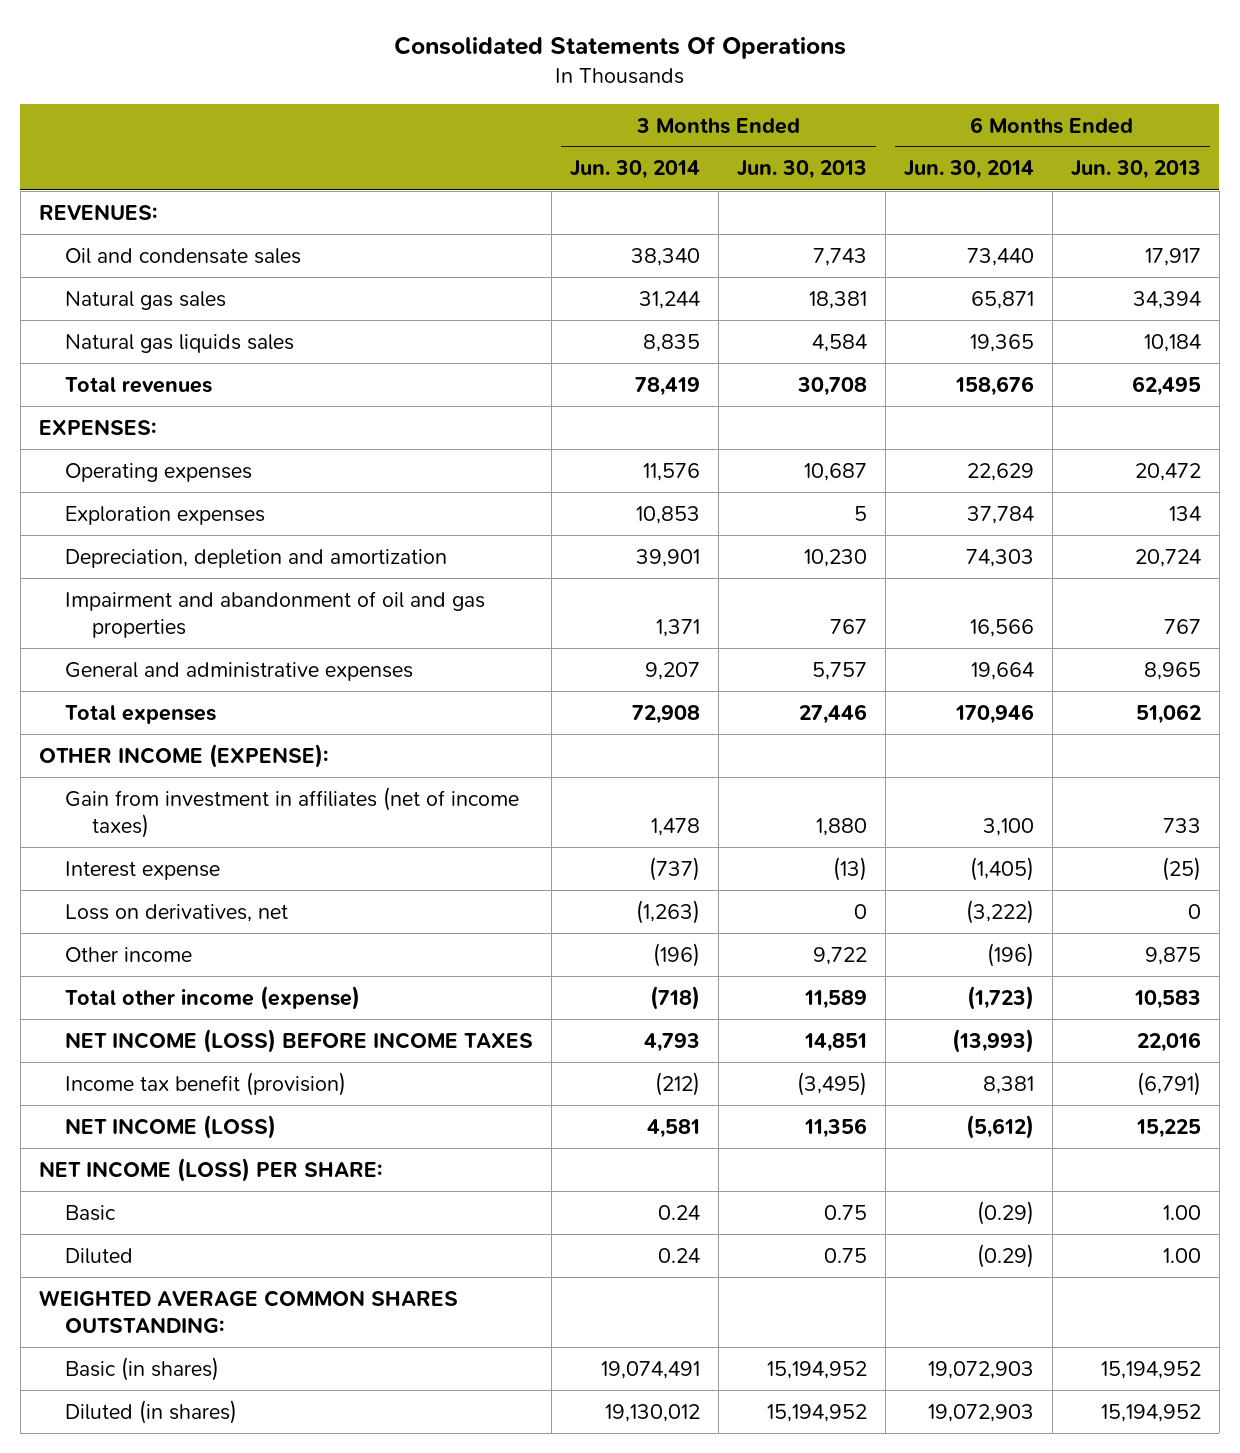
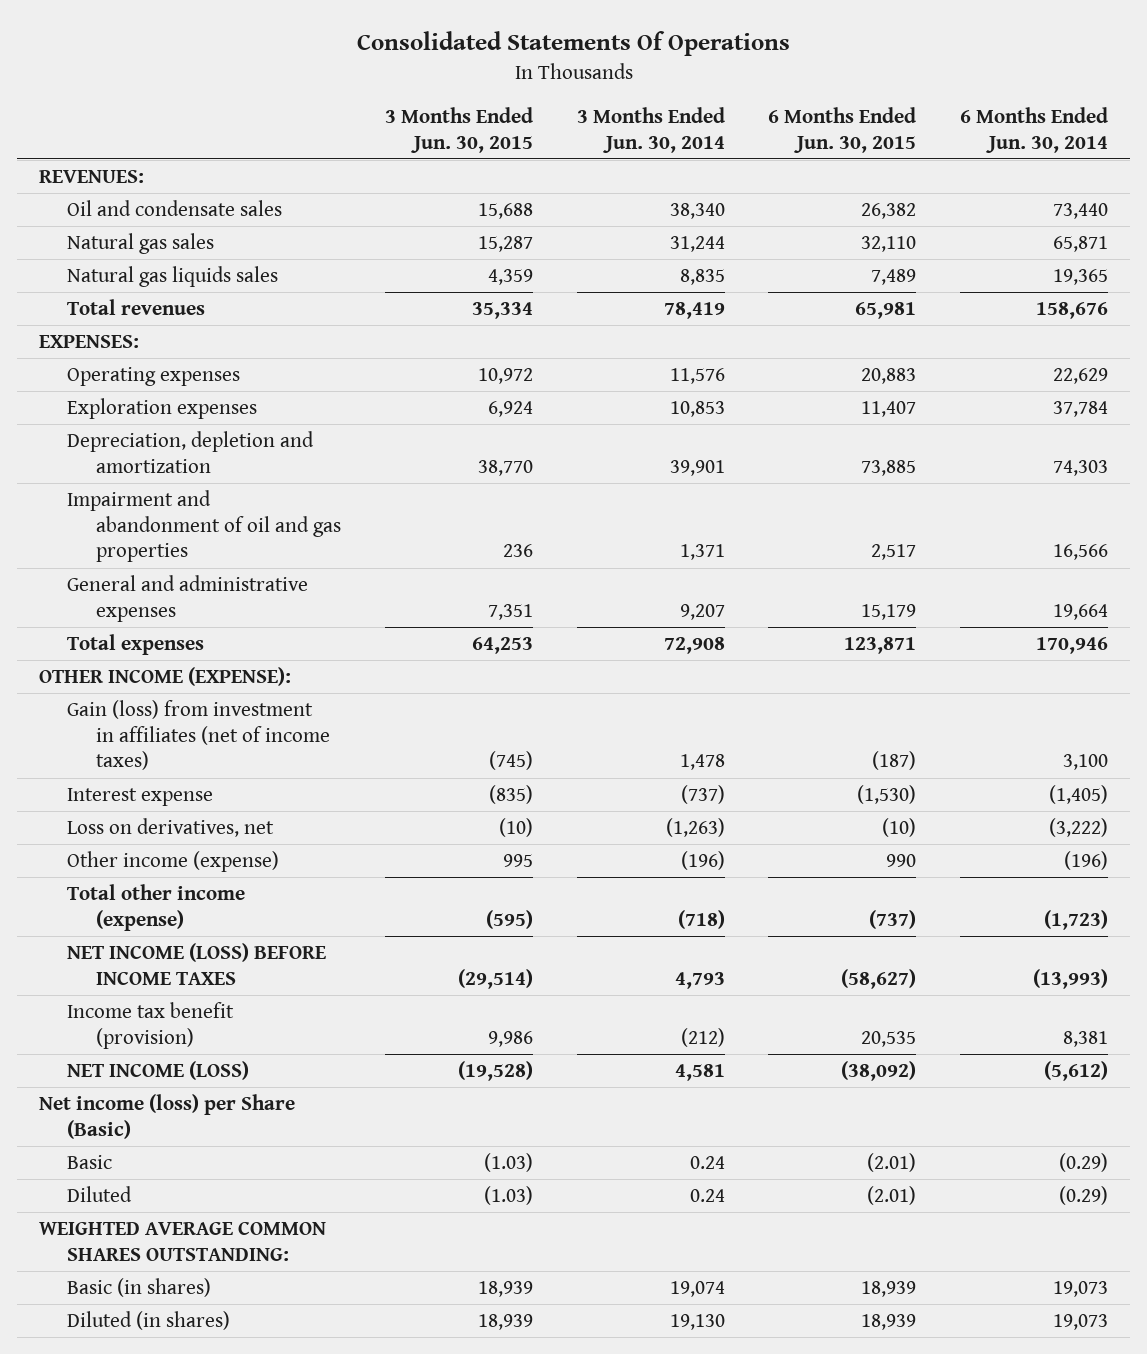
[737,160,868,180] Jun. 30, 2013 -> none
[1070,160,1201,180] Jun. 30, 2013 -> none
none -> [384,107,533,153] 3 Months Ended Jun. 30, 2015
none -> [768,107,917,153] 6 Months Ended Jun. 30, 2015
[65,786,520,839] Gain from investment in affiliates (net of income taxes) -> [67,700,330,771] Gain (loss) from investment in affiliates (net of income taxes)
[65,946,193,962] Other income -> [67,851,280,873] Other income (expense)
[38,1157,382,1182] NET INCOME (LOSS) PER SHARE: -> [39,1094,296,1139] Net income (loss) per Share (Basic)
[601,1360,701,1379] 19,074,491 -> [669,1281,725,1298] 19,074
[927,1360,1034,1379] 19,072,903 -> [1053,1281,1109,1298] 19,073
[605,1403,701,1422] 19,130,012 -> [669,1314,725,1331] 19,130
[927,1403,1034,1422] 19,072,903 -> [1053,1314,1109,1331] 19,073

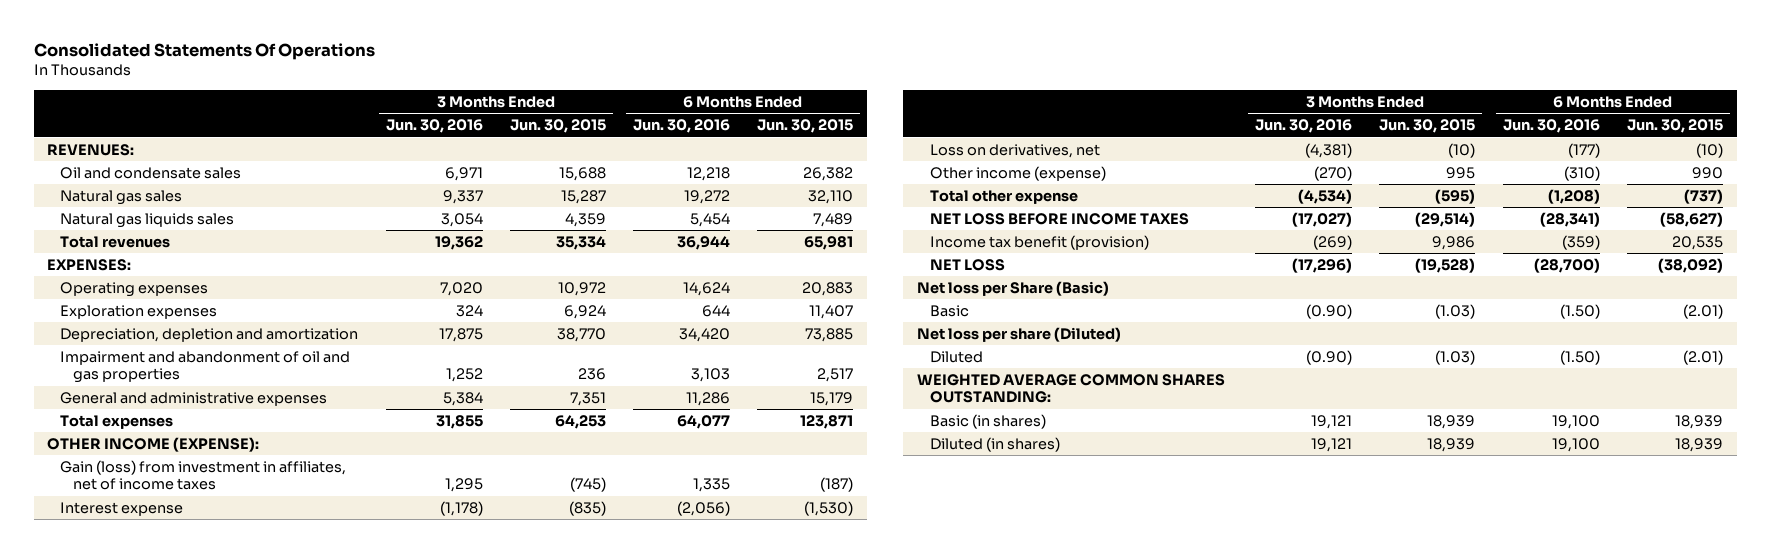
[576,107,725,153] 3 Months Ended Jun. 30, 2014 -> none
[960,107,1109,153] 6 Months Ended Jun. 30, 2014 -> none
none -> [385,119,483,134] Jun. 30, 2016
none -> [633,119,731,134] Jun. 30, 2016
[67,700,330,771] Gain (loss) from investment in affiliates (net of income taxes) -> [60,459,347,491] Gain (loss) from investment in affiliates, net of income taxes
[67,884,246,931] Total other income (expense) -> [929,189,1078,204] Total other expense
[67,943,327,985] NET INCOME (LOSS) BEFORE INCOME TAXES -> [929,212,1189,225] NET LOSS BEFORE INCOME TAXES
[67,1061,250,1081] NET INCOME (LOSS) -> [929,258,1005,271] NET LOSS
[39,1094,296,1139] Net income (loss) per Share (Basic) -> [916,280,1109,296] Net loss per Share (Basic)
none -> [916,326,1121,342] Net loss per share (Diluted)

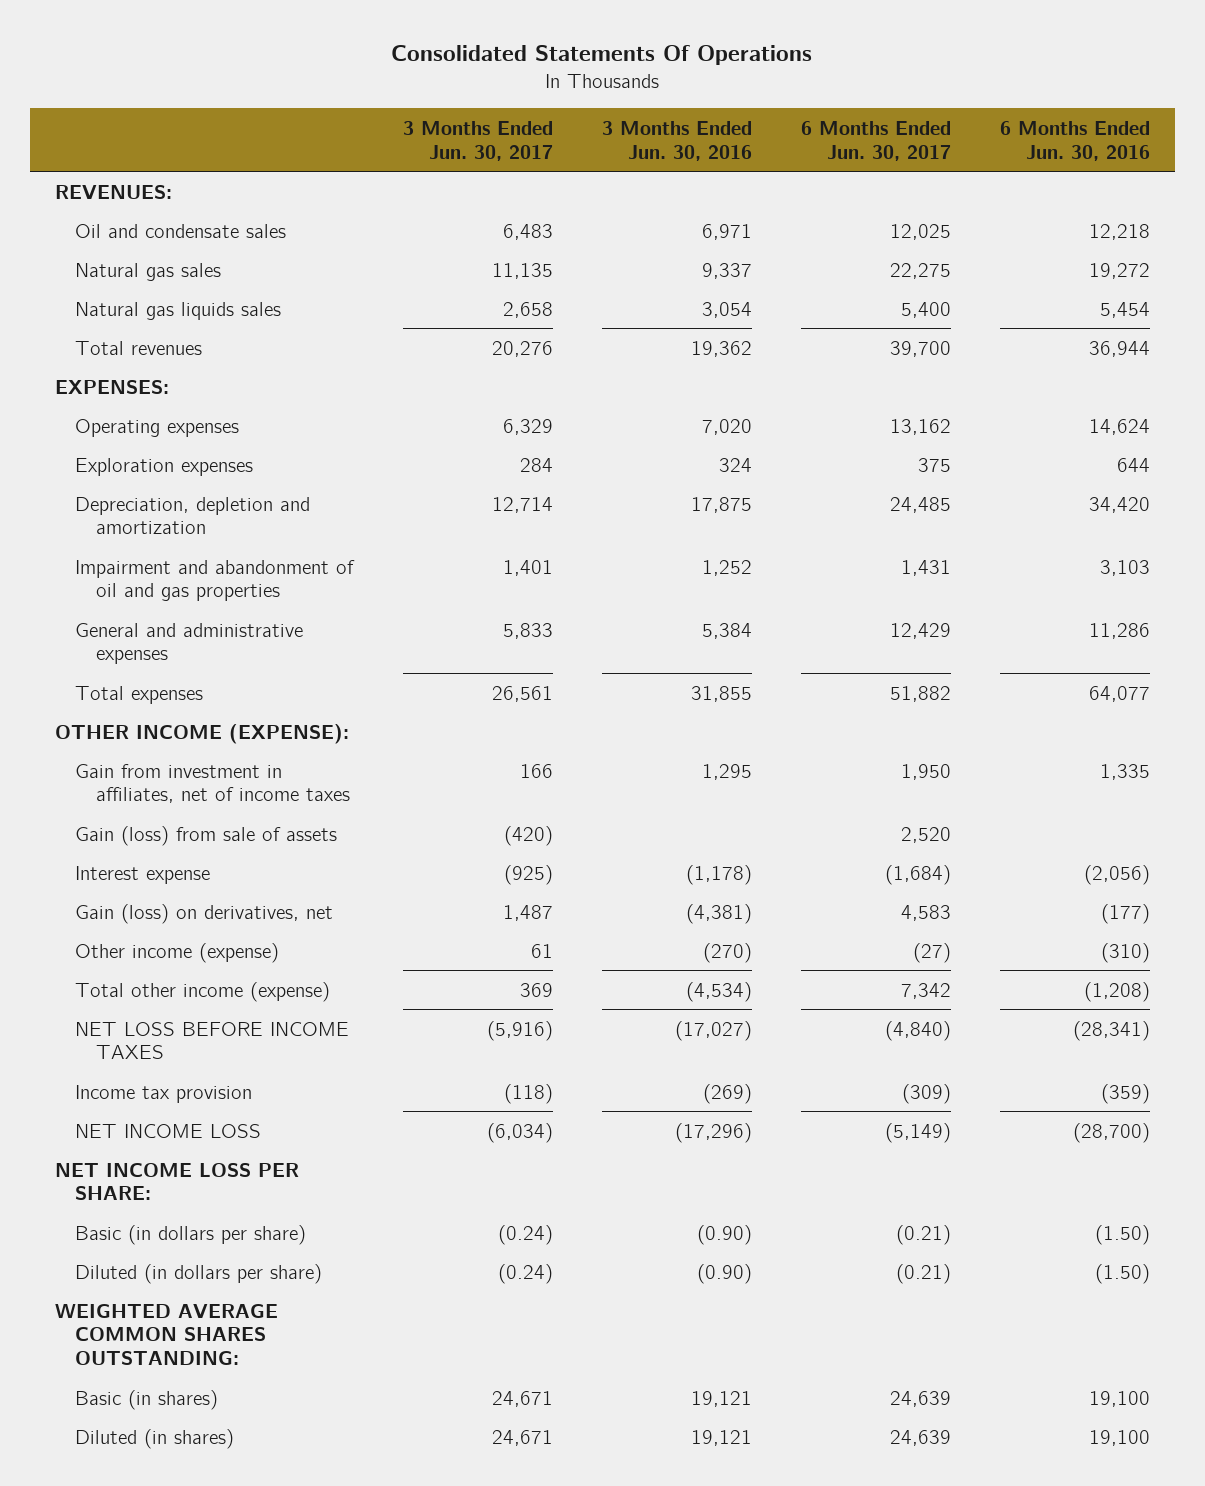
[509,119,606,134] Jun. 30, 2015 -> none
[757,119,854,134] Jun. 30, 2015 -> none
none -> [402,120,553,161] 3 Months Ended Jun. 30, 2017
none -> [800,120,951,161] 6 Months Ended Jun. 30, 2017
[60,459,347,491] Gain (loss) from investment in affiliates, net of income taxes -> [75,763,350,804] Gain from investment in affiliates, net of income taxes
none -> [75,825,338,846] Gain (loss) from sale of assets
[929,143,1100,158] Loss on derivatives, net -> [75,903,334,924] Gain (loss) on derivatives, net
[929,189,1078,204] Total other expense -> [75,981,331,1002] Total other income (expense)
[916,326,1121,342] Net loss per share (Diluted) -> none
[929,234,1149,250] Income tax benefit (provision) -> [75,1084,253,1103] Income tax provision
[929,258,1005,271] NET LOSS -> [75,1123,262,1138] NET INCOME LOSS
[916,280,1109,296] Net loss per Share (Basic) -> [54,1162,299,1201] NET INCOME LOSS PER SHARE:
[929,304,969,317] Basic -> [75,1224,307,1245] Basic (in dollars per share)
[929,350,983,363] Diluted -> [75,1263,323,1284] Diluted (in dollars per share)

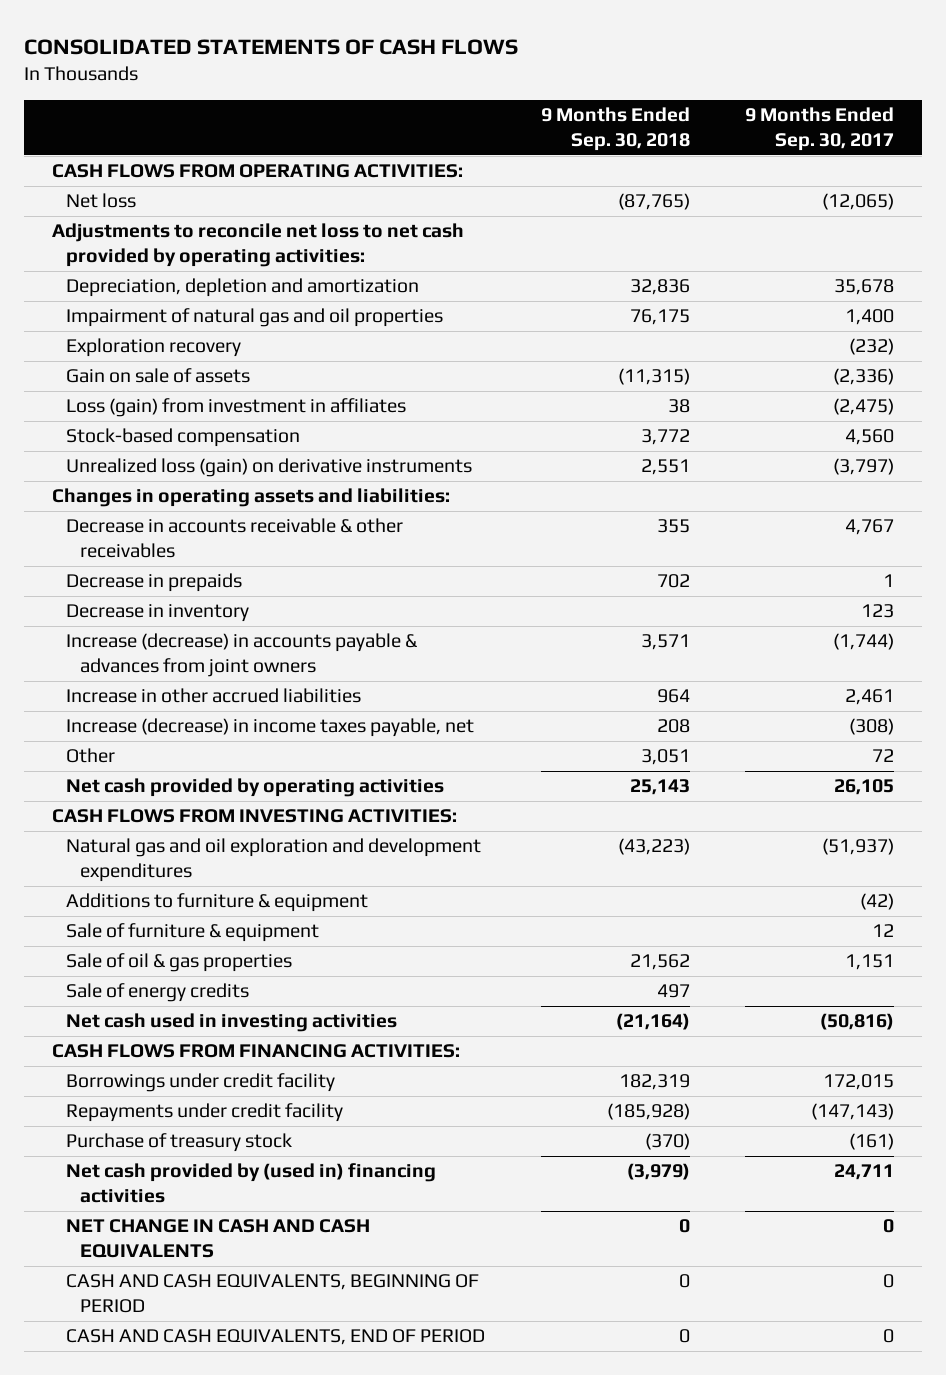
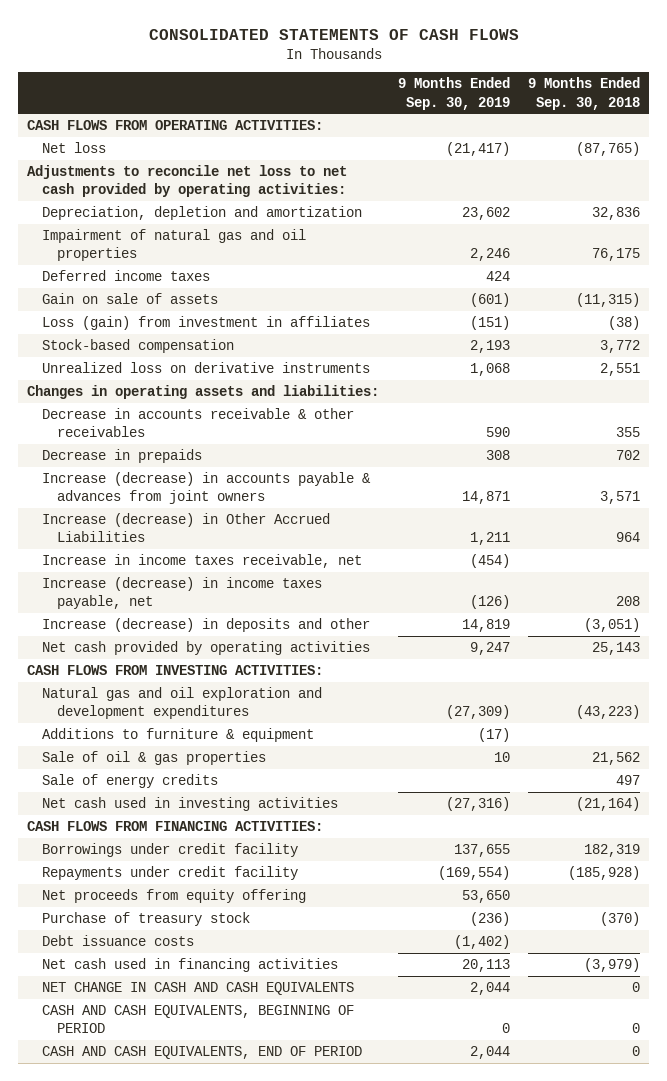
[745,107,895,151] 9 Months Ended Sep. 30, 2017 -> none
none -> [397,77,510,110] 9 Months Ended Sep. 30, 2019
[65,338,241,358] Exploration recovery -> none
none -> [42,269,211,281] Deferred income taxes
[667,399,690,414] 38 -> [608,315,641,330] (38)
[65,458,472,478] Unrealized loss (gain) on derivative instruments -> [42,361,371,373] Unrealized loss on derivative instruments
[65,604,249,623] Decrease in inventory -> none
[65,688,361,704] Increase in other accrued liabilities -> [42,512,331,543] Increase (decrease) in Other Accrued Liabilities
none -> [42,553,363,568] Increase in income taxes receivable, net
[65,748,115,764] Other -> none
none -> [42,617,371,632] Increase (decrease) in deposits and other
[65,923,319,943] Sale of furniture & equipment -> none
none -> [42,888,307,903] Net proceeds from equity offering
none -> [42,934,195,946] Debt issuance costs
[65,1163,436,1203] Net cash provided by (used in) financing activities -> [42,957,339,972] Net cash used in financing activities

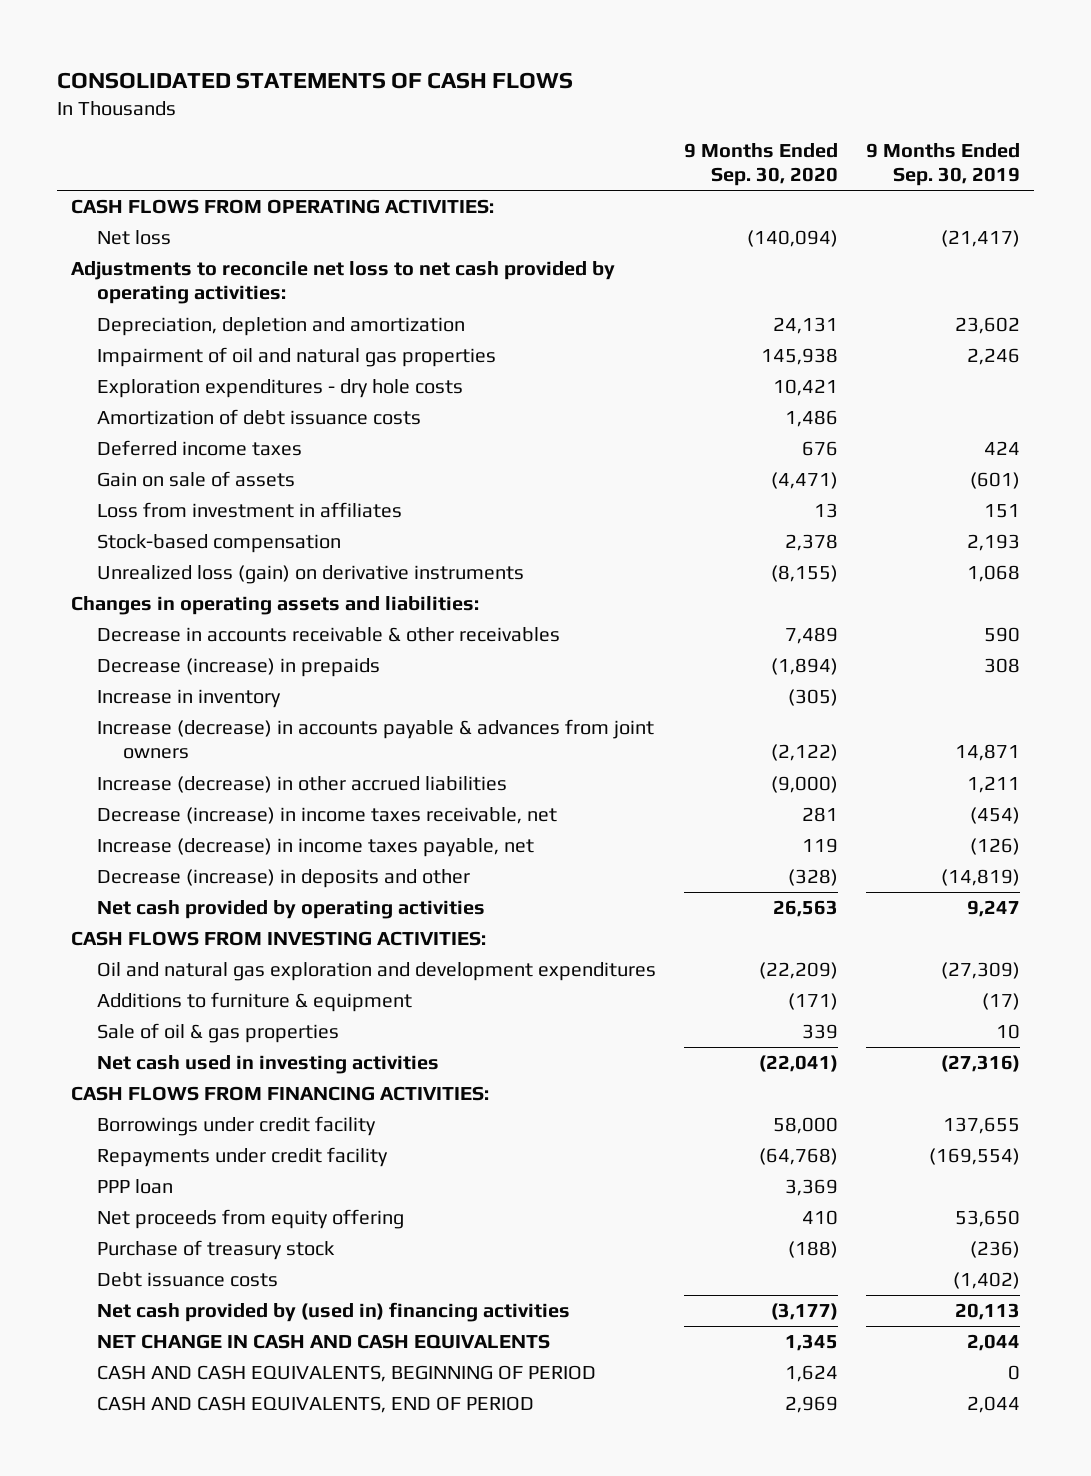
[528,77,641,110] 9 Months Ended Sep. 30, 2018 -> none
none -> [683,143,838,187] 9 Months Ended Sep. 30, 2020
[42,228,307,262] Impairment of natural gas and oil properties -> [96,347,496,368] Impairment of oil and natural gas properties
none -> [96,379,463,399] Exploration expenditures - dry hole costs
none -> [96,409,421,426] Amortization of debt issuance costs
[42,315,371,330] Loss (gain) from investment in affiliates -> [96,502,402,519] Loss from investment in affiliates
[469,315,510,330] (151) -> [984,504,1021,519] 151
[42,361,371,373] Unrealized loss on derivative instruments -> [96,565,524,585] Unrealized loss (gain) on derivative instruments
[42,448,203,463] Decrease in prepaids -> [96,658,380,678] Decrease (increase) in prepaids
none -> [96,689,281,709] Increase in inventory
[42,512,331,543] Increase (decrease) in Other Accrued Liabilities -> [96,776,507,794] Increase (decrease) in other accrued liabilities
[42,553,363,568] Increase in income taxes receivable, net -> [96,807,557,825] Decrease (increase) in income taxes receivable, net
[42,617,371,632] Increase (decrease) in deposits and other -> [96,869,470,889] Decrease (increase) in deposits and other
[461,618,510,632] 14,819 -> [941,869,1021,887] (14,819)
[42,686,323,720] Natural gas and oil exploration and development expenditures -> [96,962,656,982] Oil and natural gas exploration and development expenditures
[42,773,219,788] Sale of energy credits -> none
none -> [96,1179,173,1195] PPP loan
[42,957,339,972] Net cash used in financing activities -> [96,1302,570,1323] Net cash provided by (used in) financing activities

